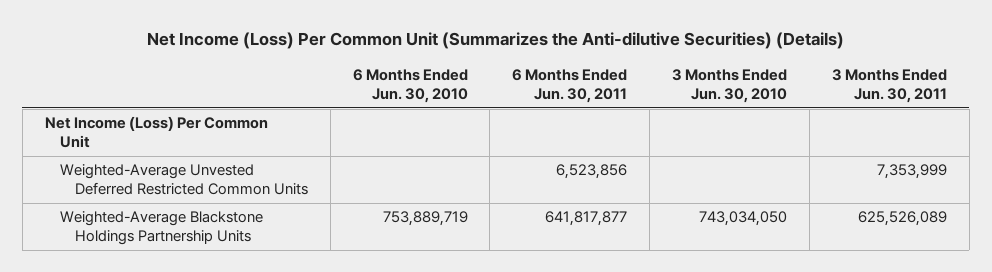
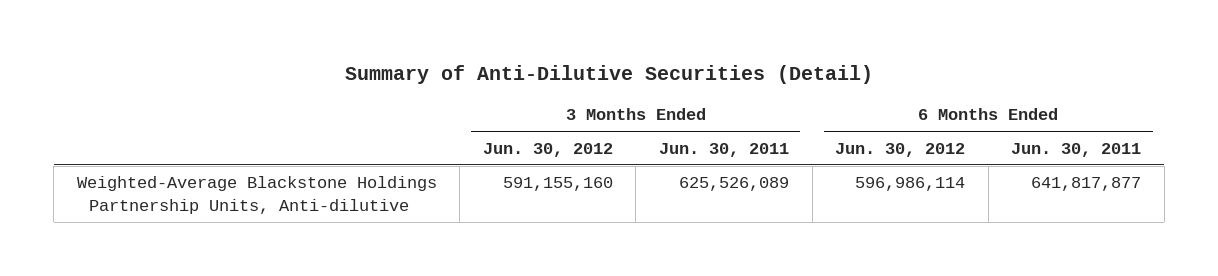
[146,32,844,50] Net Income (Loss) Per Common Unit (Summarizes the Anti-dilutive Securities) (Details) -> [344,65,873,85] Summary of Anti-Dilutive Securities (Detail)
[352,68,468,103] 6 Months Ended Jun. 30, 2010 -> none
[672,68,788,103] 3 Months Ended Jun. 30, 2010 -> none
none -> [482,142,613,157] Jun. 30, 2012
none -> [835,142,966,157] Jun. 30, 2012
[44,116,268,149] Net Income (Loss) Per Common Unit -> none
[59,164,308,196] Weighted-Average Unvested Deferred Restricted Common Units -> none
[59,211,263,246] Weighted-Average Blackstone Holdings Partnership Units -> [76,176,437,214] Weighted-Average Blackstone Holdings Partnership Units, Anti-dilutive

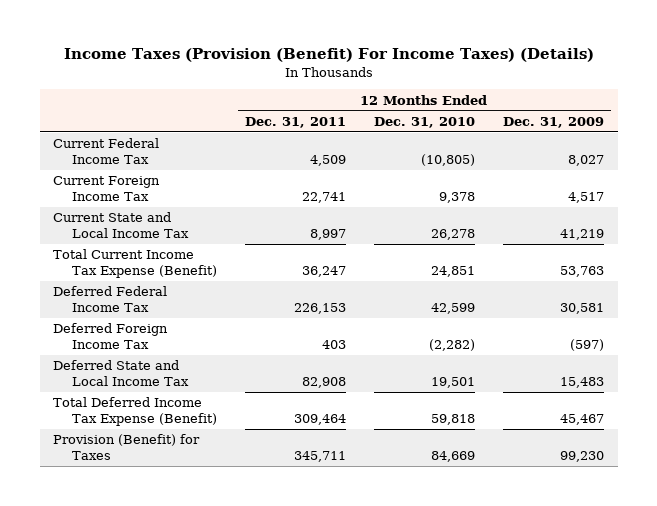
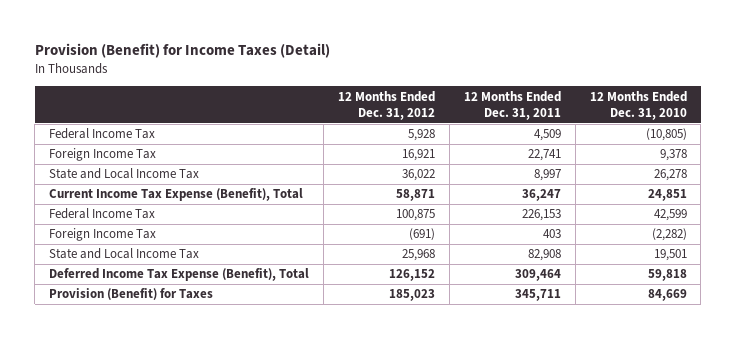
[63,48,594,63] Income Taxes (Provision (Benefit) For Income Taxes) (Details) -> [34,43,330,59] Provision (Benefit) for Income Taxes (Detail)
[502,116,604,128] Dec. 31, 2009 -> none
none -> [338,90,436,121] 12 Months Ended Dec. 31, 2012
[53,138,160,165] Current Federal Income Tax -> [49,128,156,140] Federal Income Tax
[53,176,161,202] Current Foreign Income Tax -> [49,148,157,162] Foreign Income Tax
[53,212,190,239] Current State and Local Income Tax -> [49,168,200,180] State and Local Income Tax
[53,249,218,279] Total Current Income Tax Expense (Benefit) -> [49,188,304,202] Current Income Tax Expense (Benefit), Total
[53,286,168,313] Deferred Federal Income Tax -> [49,208,156,220] Federal Income Tax
[53,323,169,350] Deferred Foreign Income Tax -> [49,228,157,242] Foreign Income Tax
[53,360,190,387] Deferred State and Local Income Tax -> [49,248,200,260] State and Local Income Tax
[53,397,218,427] Total Deferred Income Tax Expense (Benefit) -> [49,268,310,282] Deferred Income Tax Expense (Benefit), Total

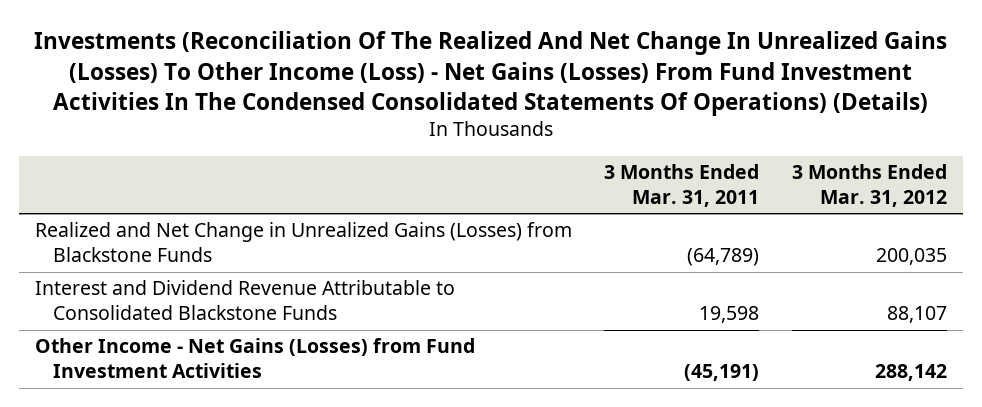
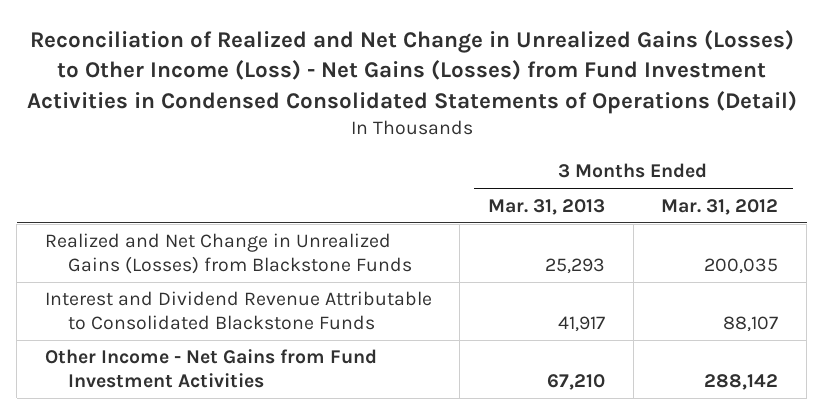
[33,31,947,116] Investments (Reconciliation Of The Realized And Net Change In Unrealized Gains (Losses) To Other Income (Loss) - Net Gains (Losses) From Fund Investment Activities In The Condensed Consolidated Statements Of Operations) (Details) -> [26,30,797,114] Reconciliation of Realized and Net Change in Unrealized Gains (Losses) to Other Income (Loss) - Net Gains (Losses) from Fund Investment Activities in Condensed Consolidated Statements of Operations (Detail)
[604,163,760,208] 3 Months Ended Mar. 31, 2011 -> none
none -> [488,198,606,215] Mar. 31, 2013
[35,338,476,379] Other Income - Net Gains (Losses) from Fund Investment Activities -> [44,349,377,389] Other Income - Net Gains from Fund Investment Activities

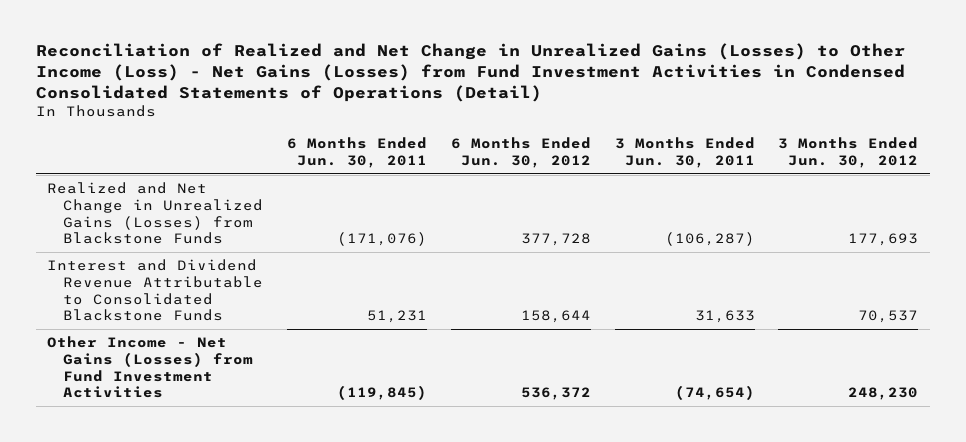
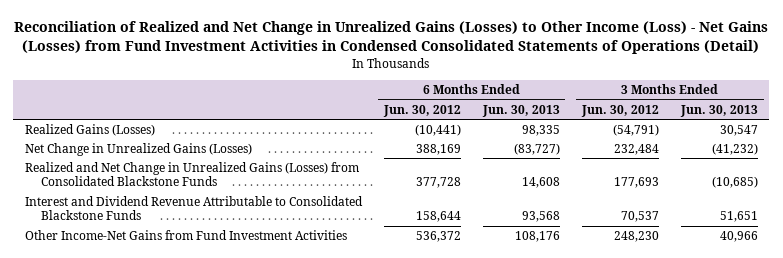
[287,137,428,168] 6 Months Ended Jun. 30, 2011 -> none
[614,137,755,168] 3 Months Ended Jun. 30, 2011 -> none
none -> [481,104,560,117] Jun. 30, 2013
none -> [680,104,759,117] Jun. 30, 2013
none -> [24,124,155,137] Realized Gains (Losses)
none -> [24,143,252,157] Net Change in Unrealized Gains (Losses)
[47,182,264,245] Realized and Net Change in Unrealized Gains (Losses) from Blackstone Funds -> [24,162,359,187] Realized and Net Change in Unrealized Gains (Losses) from Consolidated Blackstone Funds
[47,336,254,399] Other Income - Net Gains (Losses) from Fund Investment Activities -> [24,230,347,241] Other Income-Net Gains from Fund Investment Activities

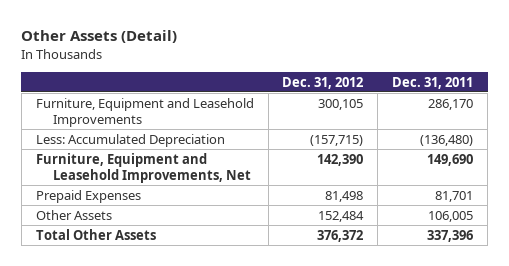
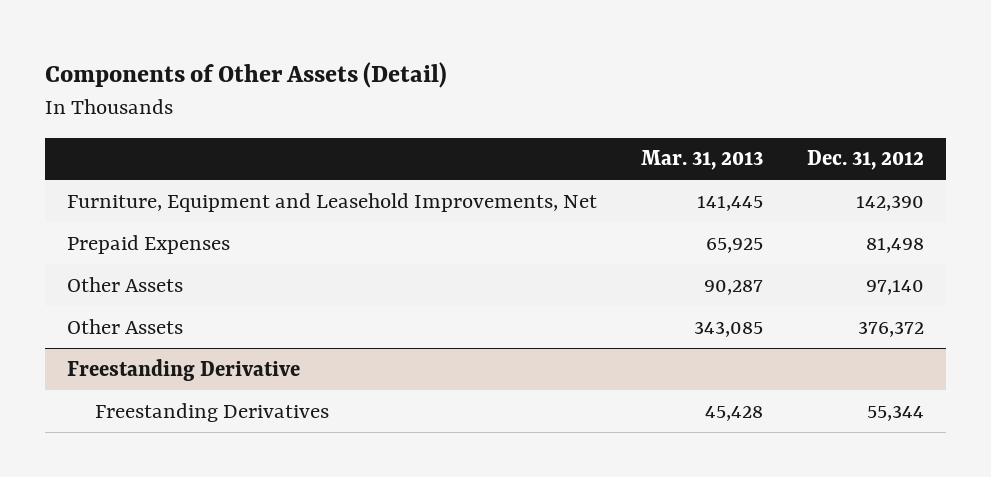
[21,30,178,44] Other Assets (Detail) -> [44,61,447,88] Components of Other Assets (Detail)
[392,76,474,89] Dec. 31, 2011 -> none
none -> [641,150,764,171] Mar. 31, 2013
[35,97,254,127] Furniture, Equipment and Leasehold Improvements -> none
[35,133,225,147] Less: Accumulated Depreciation -> none
[318,210,365,222] 152,484 -> [866,279,925,295] 97,140
[35,228,156,240] Total Other Assets -> [66,318,183,334] Other Assets
none -> [66,358,300,381] Freestanding Derivative
none -> [94,402,329,422] Freestanding Derivatives

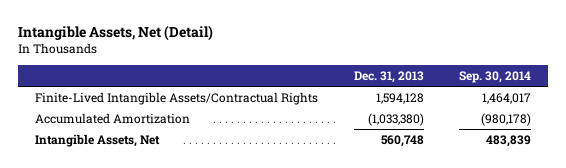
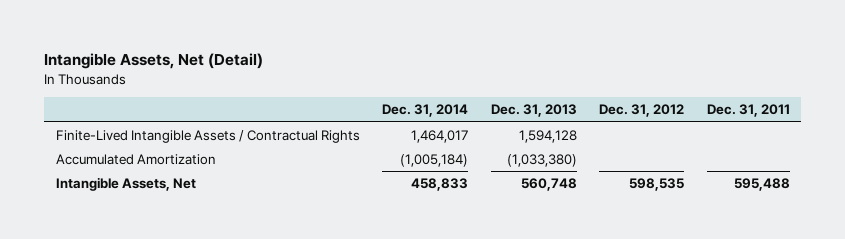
[458,71,531,84] Sep. 30, 2014 -> none
none -> [382,104,469,118] Dec. 31, 2014
none -> [599,104,685,118] Dec. 31, 2012
none -> [706,104,790,118] Dec. 31, 2011
[35,91,319,105] Finite-Lived Intangible Assets/Contractual Rights -> [55,130,360,144] Finite-Lived Intangible Assets / Contractual Rights

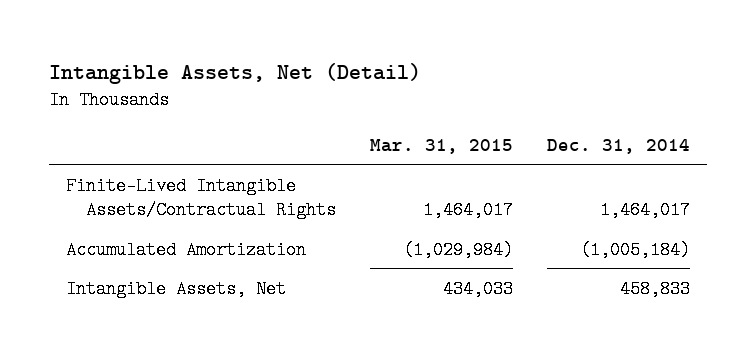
[490,104,577,118] Dec. 31, 2013 -> none
[599,104,685,118] Dec. 31, 2012 -> none
[706,104,790,118] Dec. 31, 2011 -> none
none -> [370,138,514,154] Mar. 31, 2015
[55,130,360,144] Finite-Lived Intangible Assets / Contractual Rights -> [65,176,337,220] Finite-Lived Intangible Assets/Contractual Rights

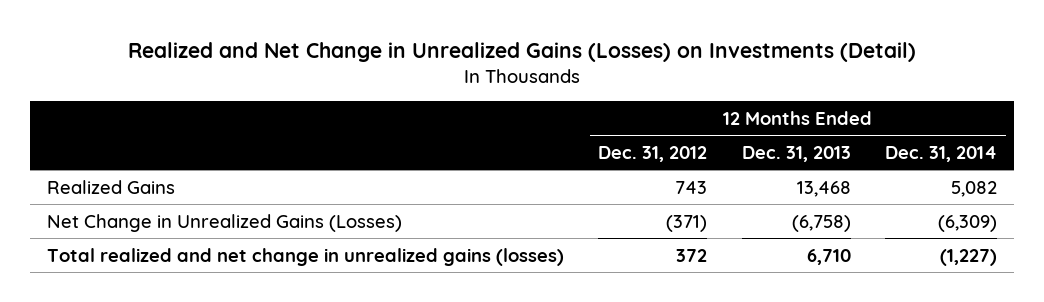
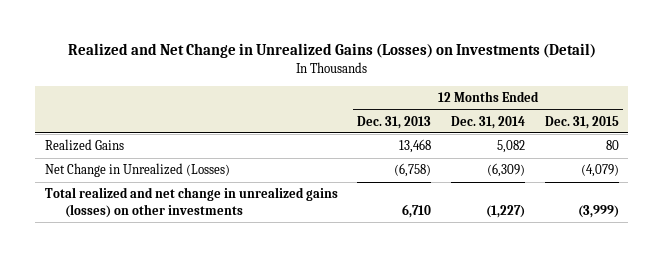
[598,145,708,162] Dec. 31, 2012 -> none
none -> [544,115,619,129] Dec. 31, 2015
[46,213,402,232] Net Change in Unrealized Gains (Losses) -> [44,163,230,178] Net Change in Unrealized (Losses)
[46,247,564,266] Total realized and net change in unrealized gains (losses) -> [44,187,338,218] Total realized and net change in unrealized gains (losses) on other investments

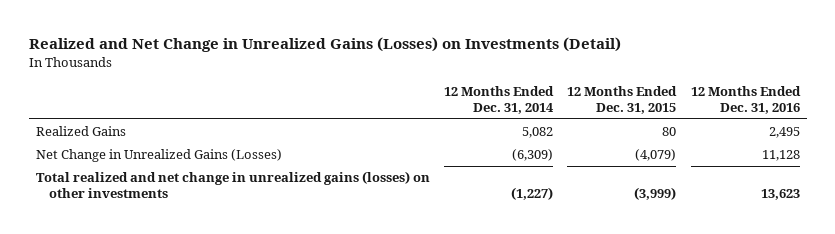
[357,115,432,129] Dec. 31, 2013 -> none
none -> [690,86,801,115] 12 Months Ended Dec. 31, 2016
[44,163,230,178] Net Change in Unrealized (Losses) -> [35,149,282,163] Net Change in Unrealized Gains (Losses)

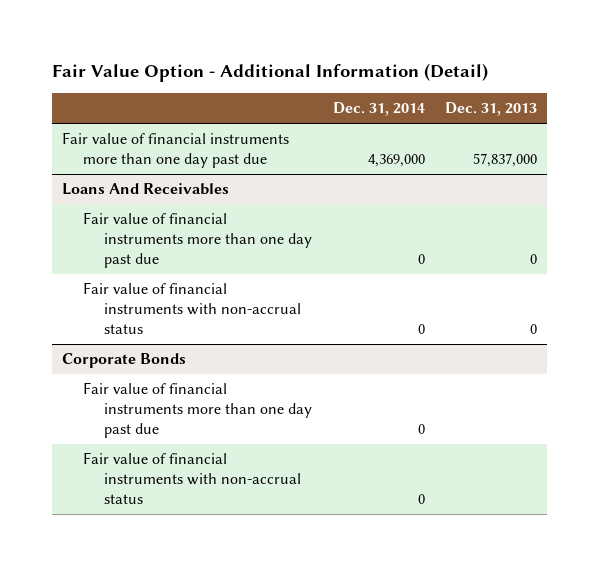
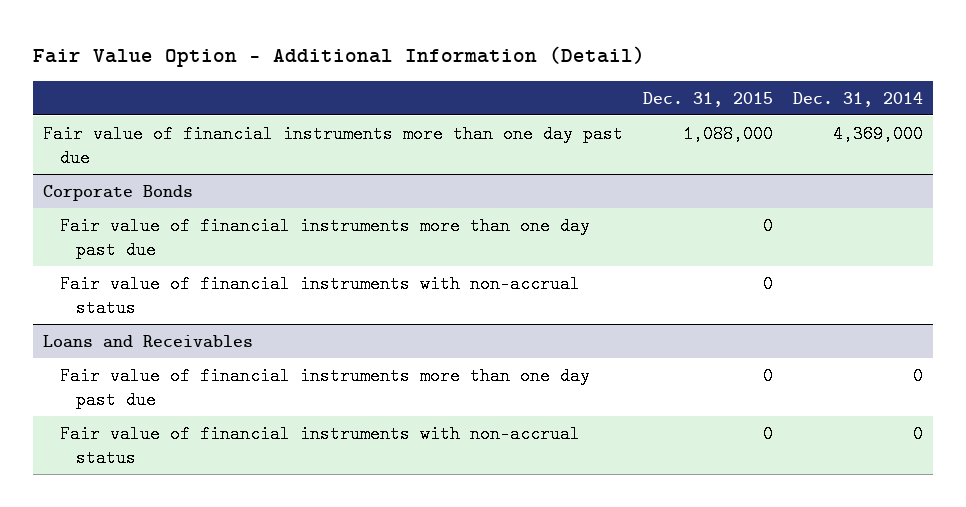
[444,102,537,117] Dec. 31, 2013 -> none
none -> [642,91,773,107] Dec. 31, 2015
[62,183,230,196] Loans And Receivables -> none
[83,212,313,269] Fair value of financial instruments more than one day past due -> none
[83,282,302,335] Fair value of financial instruments with non-accrual status -> none
none -> [59,216,590,259] Fair value of financial instruments more than one day past due
none -> [59,274,580,317] Fair value of financial instruments with non-accrual status
none -> [42,334,253,348] Loans and Receivables

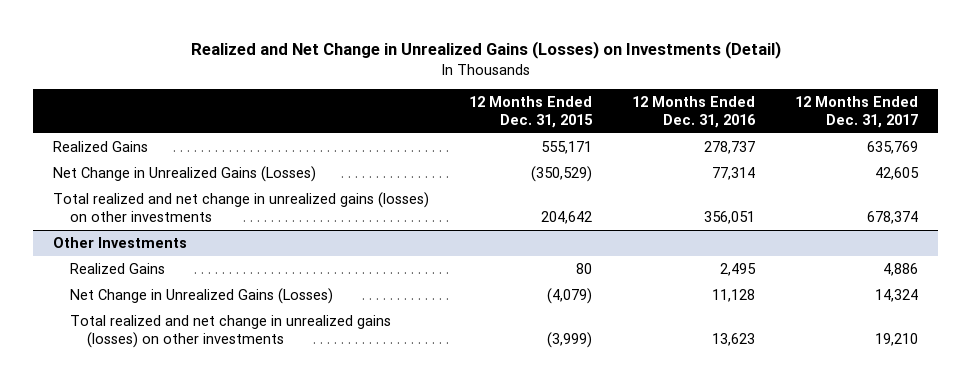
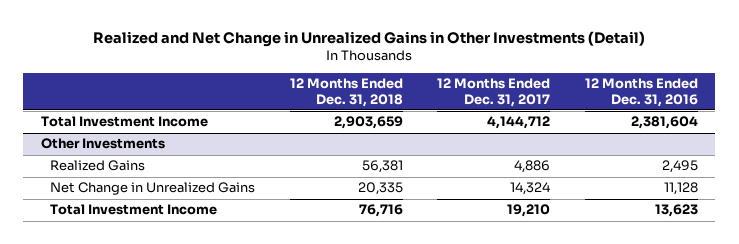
[190,41,781,60] Realized and Net Change in Unrealized Gains (Losses) on Investments (Detail) -> [93,31,646,48] Realized and Net Change in Unrealized Gains in Other Investments (Detail)
[469,96,594,129] 12 Months Ended Dec. 31, 2015 -> none
none -> [289,78,403,107] 12 Months Ended Dec. 31, 2018
[53,140,149,152] Realized Gains -> none
[53,165,317,182] Net Change in Unrealized Gains (Losses) -> none
[53,191,430,223] Total realized and net change in unrealized gains (losses) on other investments -> none
none -> [40,116,208,128] Total Investment Income
[70,287,334,304] Net Change in Unrealized Gains (Losses) -> [50,182,256,196] Net Change in Unrealized Gains
[70,314,392,349] Total realized and net change in unrealized gains (losses) on other investments -> [50,204,218,216] Total Investment Income

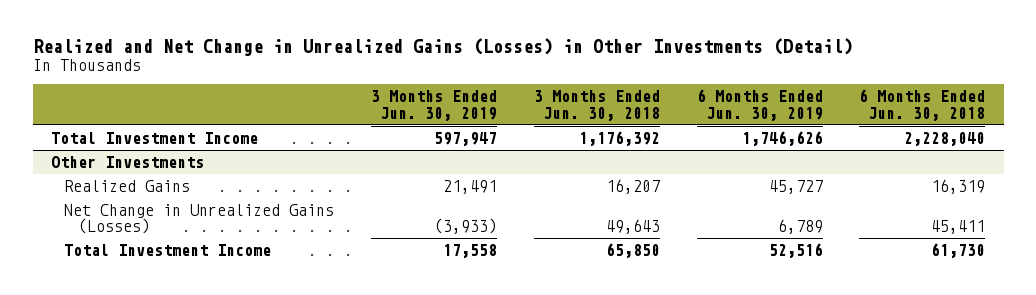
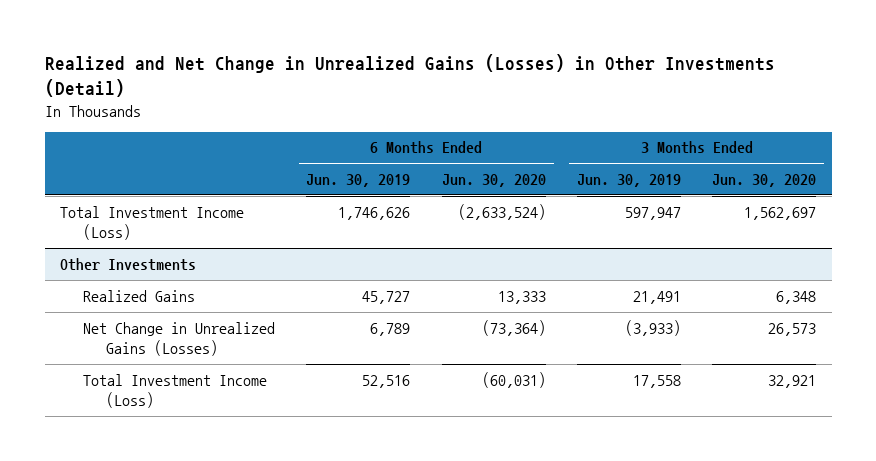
[533,90,660,121] 3 Months Ended Jun. 30, 2018 -> none
[859,89,986,121] 6 Months Ended Jun. 30, 2018 -> none
none -> [441,174,546,188] Jun. 30, 2020
none -> [712,174,817,188] Jun. 30, 2020
[51,132,259,145] Total Investment Income -> [60,205,245,241] Total Investment Income (Loss)
[64,244,272,257] Total Investment Income -> [83,373,268,409] Total Investment Income (Loss)

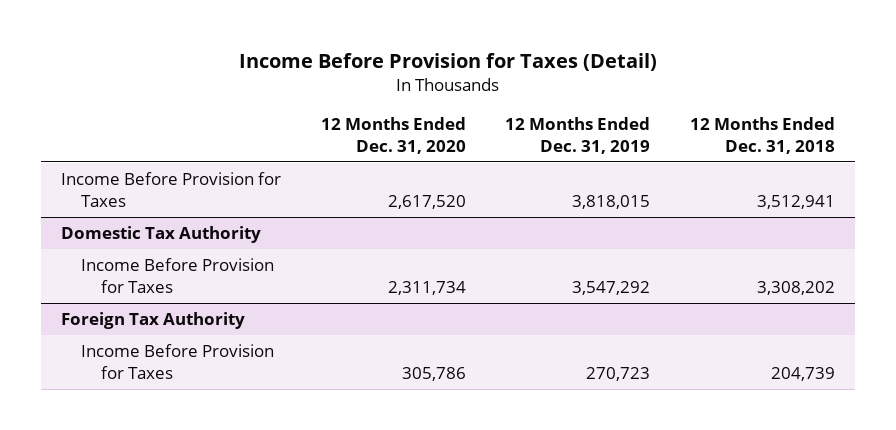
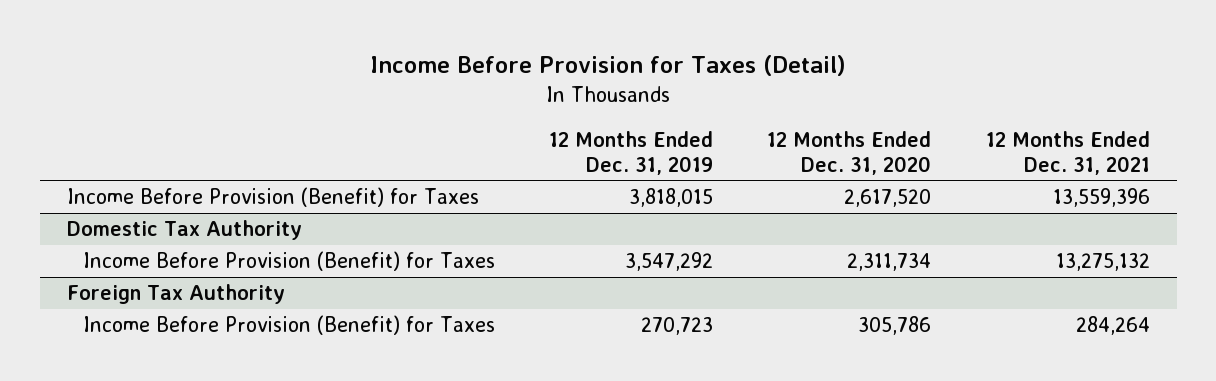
[690,116,836,154] 12 Months Ended Dec. 31, 2018 -> none
none -> [985,130,1150,175] 12 Months Ended Dec. 31, 2021
[61,172,282,207] Income Before Provision for Taxes -> [66,187,479,208] Income Before Provision (Benefit) for Taxes
[80,258,274,293] Income Before Provision for Taxes -> [82,251,495,272] Income Before Provision (Benefit) for Taxes
[80,344,274,379] Income Before Provision for Taxes -> [82,315,495,336] Income Before Provision (Benefit) for Taxes

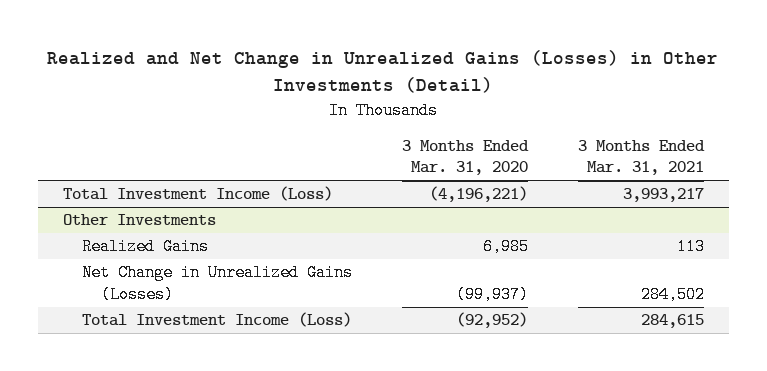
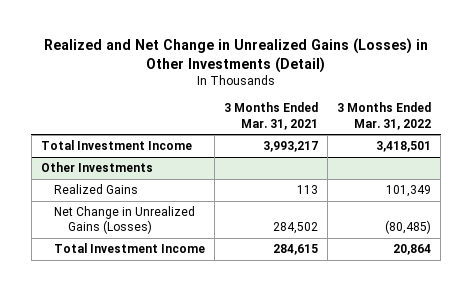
[401,139,529,176] 3 Months Ended Mar. 31, 2020 -> none
none -> [337,102,432,130] 3 Months Ended Mar. 31, 2022
[62,186,333,202] Total Investment Income (Loss) -> [40,140,192,151] Total Investment Income
[81,312,352,328] Total Investment Income (Loss) -> [54,243,206,254] Total Investment Income

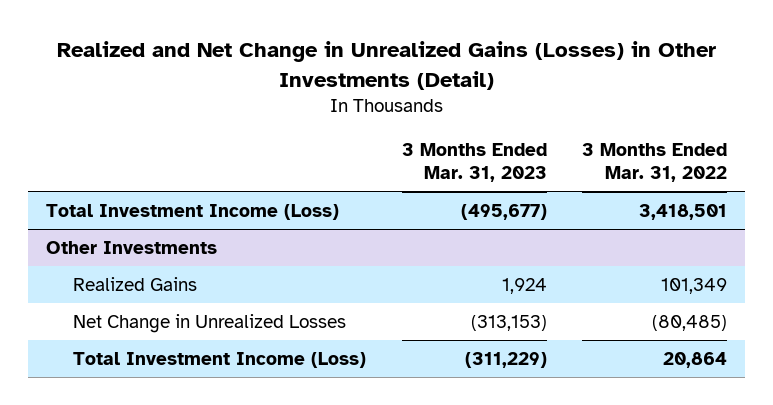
[224,102,319,130] 3 Months Ended Mar. 31, 2021 -> none
none -> [401,143,547,182] 3 Months Ended Mar. 31, 2023
[40,140,192,151] Total Investment Income -> [45,204,339,221] Total Investment Income (Loss)
[54,206,196,235] Net Change in Unrealized Gains (Losses) -> [73,314,347,334] Net Change in Unrealized Losses
[54,243,206,254] Total Investment Income -> [73,352,367,369] Total Investment Income (Loss)

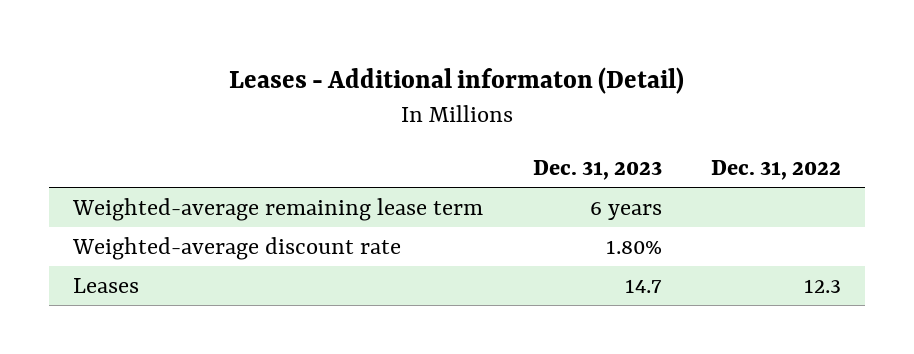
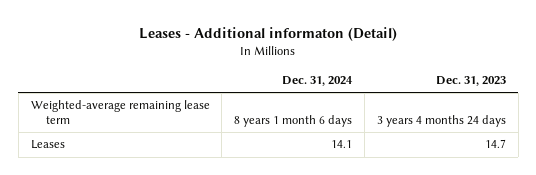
[710,159,841,180] Dec. 31, 2022 -> none
none -> [282,76,354,87] Dec. 31, 2024
[72,236,402,260] Weighted-average discount rate -> none
[589,201,662,220] 6 years -> [376,115,506,128] 3 years 4 months 24 days

